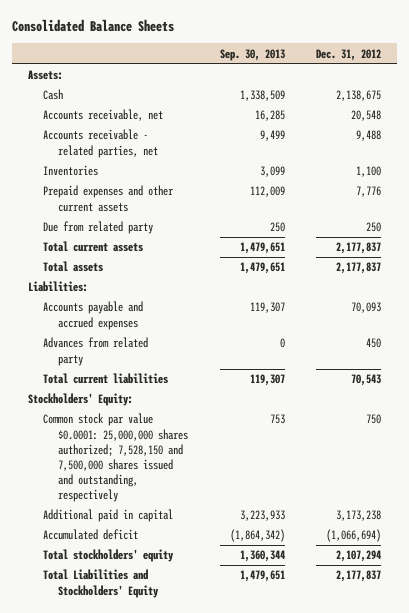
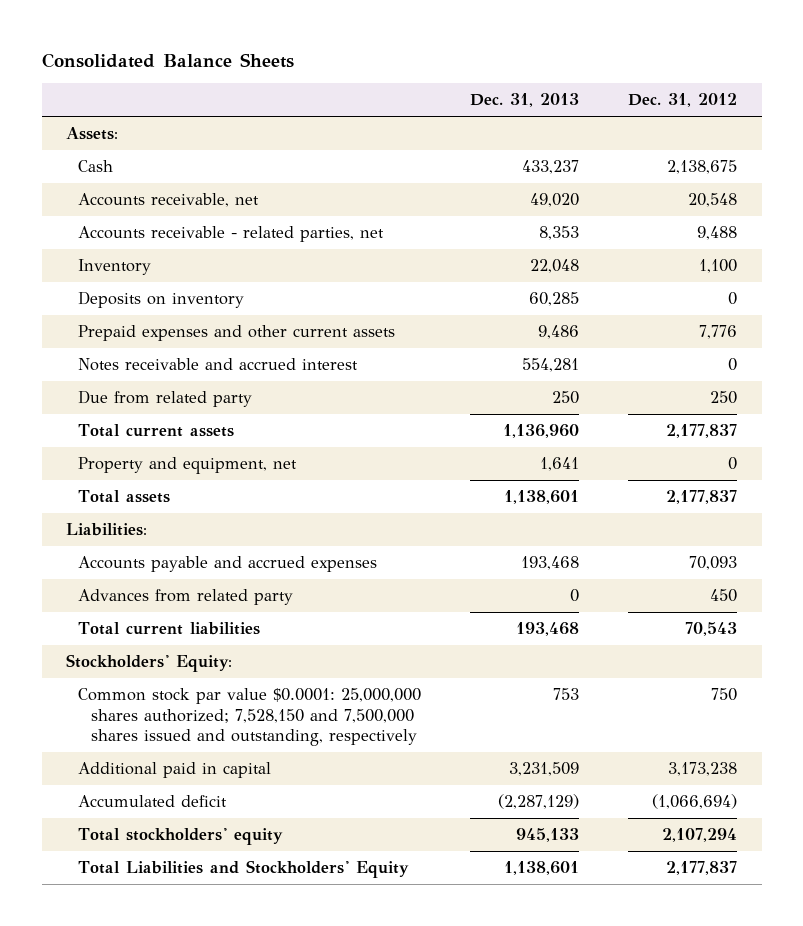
[219,48,285,61] Sep. 30, 2013 -> none
none -> [470,93,580,108] Dec. 31, 2013
[43,165,99,177] Inventories -> [78,258,152,275] Inventory
none -> [78,290,245,308] Deposits on inventory
none -> [78,357,359,371] Notes receivable and accrued interest
none -> [78,456,298,474] Property and equipment, net

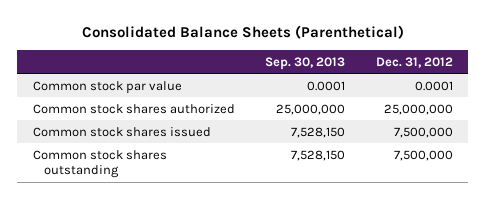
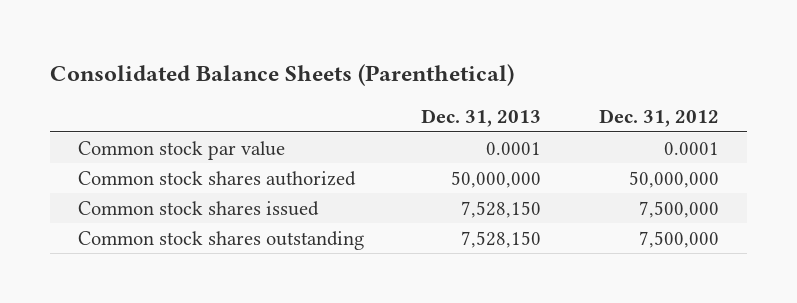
[265,57,346,71] Sep. 30, 2013 -> none
none -> [421,109,542,128] Dec. 31, 2013
[383,103,453,115] 25,000,000 -> [628,170,719,188] 50,000,000

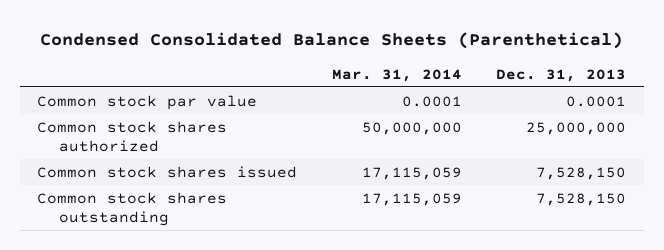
[49,64,514,87] Consolidated Balance Sheets (Parenthetical) -> [39,31,623,49] Condensed Consolidated Balance Sheets (Parenthetical)
[598,109,719,128] Dec. 31, 2012 -> none
none -> [331,68,462,82] Mar. 31, 2014
[451,170,542,188] 50,000,000 -> [526,121,627,135] 25,000,000

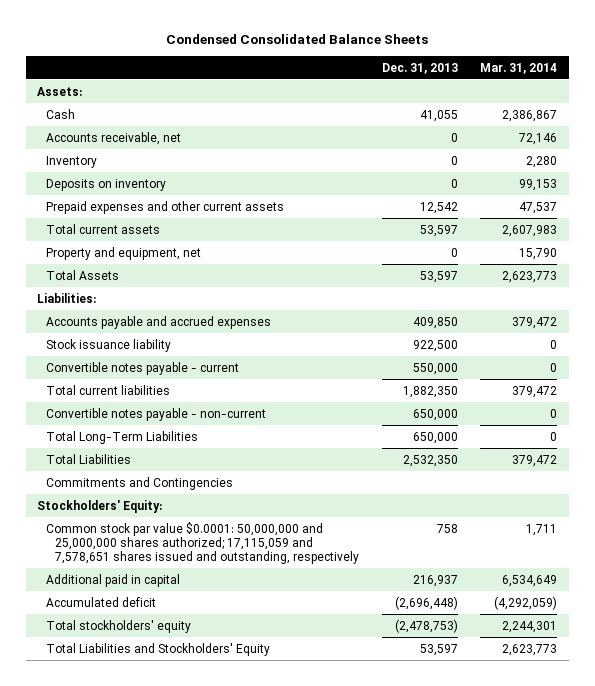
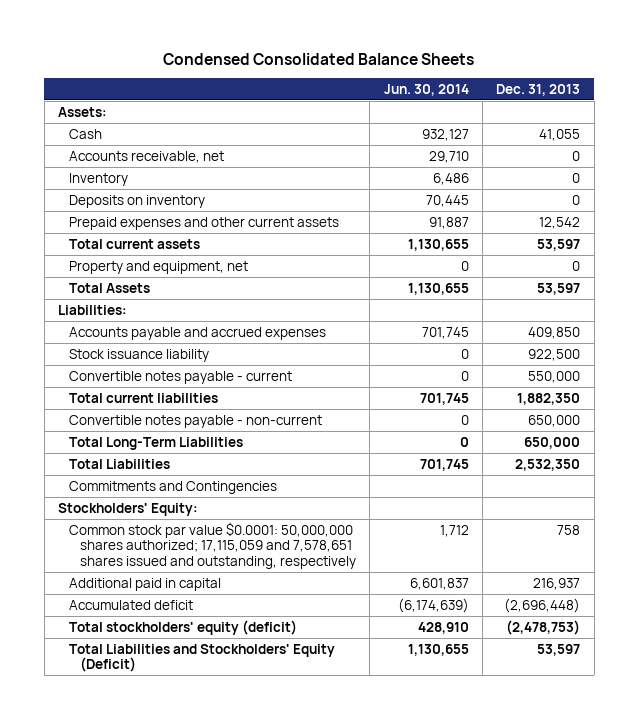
[480,62,558,74] Mar. 31, 2014 -> none
none -> [383,83,469,96] Jun. 30, 2014
[46,521,360,564] Common stock par value $0.0001: 50,000,000 and 25,000,000 shares authorized; 17,115,059 and 7,578,651 shares issued and outstanding, respectively -> [68,521,356,569] Common stock par value $0.0001: 50,000,000 shares authorized; 17,115,059 and 7,578,651 shares issued and outstanding, respectively
[46,619,192,633] Total stockholders' equity -> [68,619,297,635] Total stockholders' equity (deficit)
[46,642,271,656] Total Liabilities and Stockholders' Equity -> [68,643,335,673] Total Liabilities and Stockholders' Equity (Deficit)

